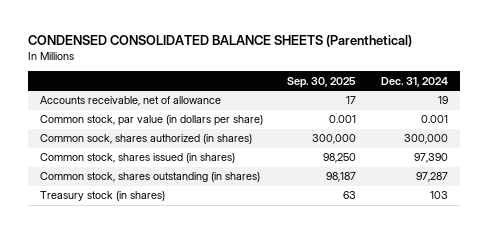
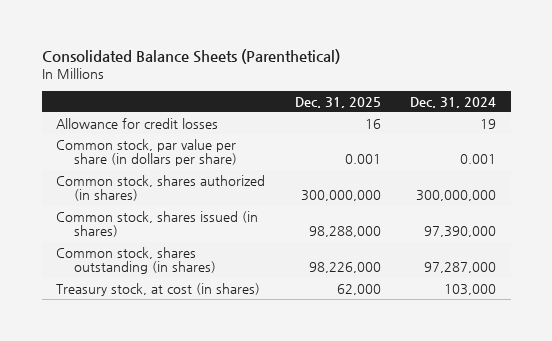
[27,35,412,48] CONDENSED CONSOLIDATED BALANCE SHEETS (Parenthetical) -> [41,49,340,65] Consolidated Balance Sheets (Parenthetical)
[287,76,357,88] Sep. 30, 2025 -> none
none -> [294,96,381,108] Dec. 31, 2025
[39,96,221,107] Accounts receivable, net of allowance -> [56,117,219,129] Allowance for credit losses
[39,115,263,127] Common stock, par value (in dollars per share) -> [56,138,238,167] Common stock, par value per share (in dollars per share)
[39,134,252,145] Common sock, shares authorized (in shares) -> [56,174,266,202] Common stock, shares authorized (in shares)
[403,134,448,145] 300,000 -> [415,190,496,202] 300,000,000
[413,153,448,164] 97,390 -> [423,226,496,238] 97,390,000
[415,172,448,183] 97,287 -> [423,262,496,274] 97,287,000
[39,191,165,202] Treasury stock (in shares) -> [56,282,261,296] Treasury stock, at cost (in shares)
[429,191,448,200] 103 -> [443,283,496,295] 103,000

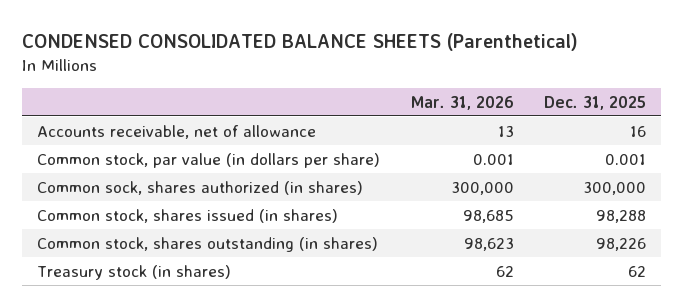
[41,49,340,65] Consolidated Balance Sheets (Parenthetical) -> [22,33,579,52] CONDENSED CONSOLIDATED BALANCE SHEETS (Parenthetical)
[409,96,496,108] Dec. 31, 2024 -> none
none -> [410,95,514,110] Mar. 31, 2026
[56,117,219,129] Allowance for credit losses -> [37,124,317,139] Accounts receivable, net of allowance
[56,138,238,167] Common stock, par value per share (in dollars per share) -> [37,152,381,168] Common stock, par value (in dollars per share)
[56,174,266,202] Common stock, shares authorized (in shares) -> [37,180,364,195] Common sock, shares authorized (in shares)
[300,190,381,202] 300,000,000 -> [583,181,647,195] 300,000
[308,226,381,238] 98,288,000 -> [596,209,647,223] 98,288
[308,262,381,274] 98,226,000 -> [596,237,647,251] 98,226
[56,282,261,296] Treasury stock, at cost (in shares) -> [37,264,232,280] Treasury stock (in shares)
[336,283,381,295] 62,000 -> [628,265,647,277] 62

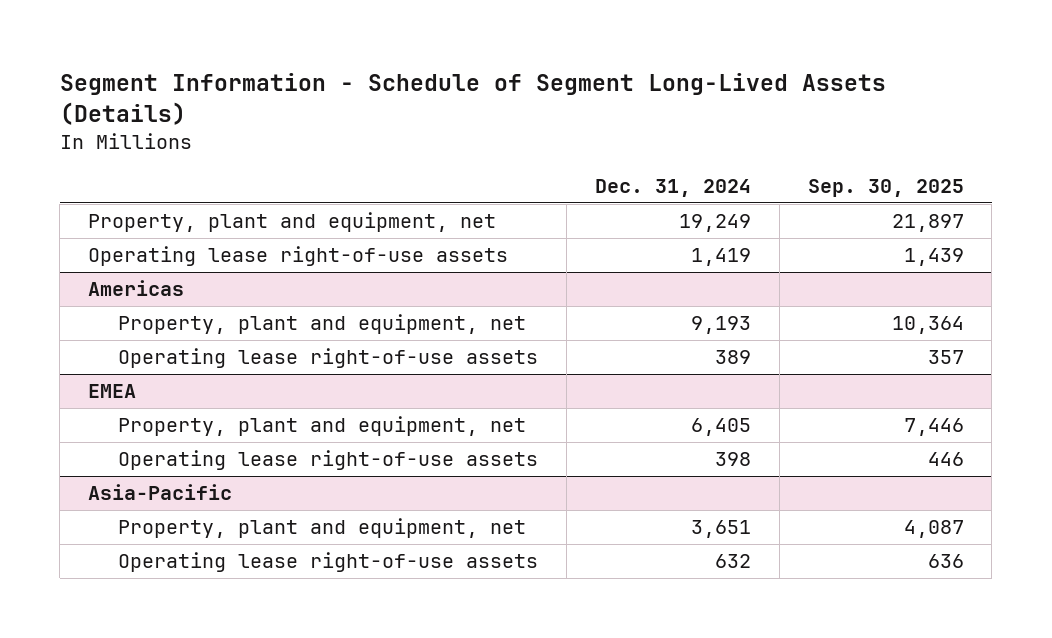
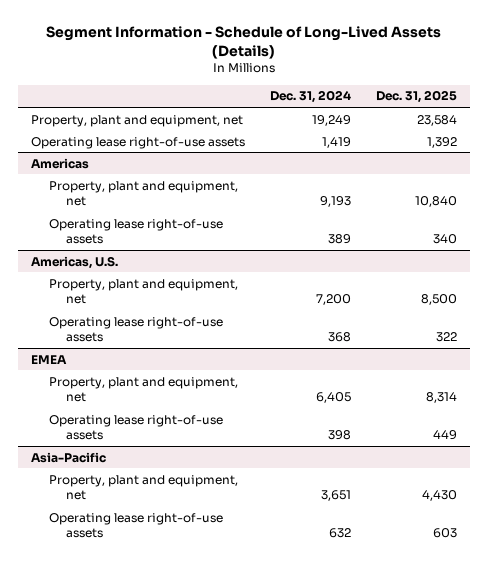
[59,72,886,126] Segment Information - Schedule of Segment Long-Lived Assets (Details) -> [45,26,441,60] Segment Information - Schedule of Long-Lived Assets (Details)
[807,179,964,198] Sep. 30, 2025 -> none
none -> [376,90,458,104] Dec. 31, 2025
none -> [30,255,118,269] Americas, U.S.
none -> [48,278,238,305] Property, plant and equipment, net
none -> [48,316,223,343] Operating lease right-of-use assets

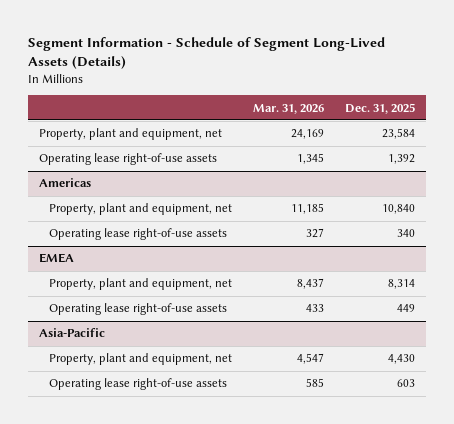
[45,26,441,60] Segment Information - Schedule of Long-Lived Assets (Details) -> [28,37,386,70] Segment Information - Schedule of Segment Long-Lived Assets (Details)
[269,90,351,104] Dec. 31, 2024 -> none
none -> [252,103,324,114] Mar. 31, 2026
[30,255,118,269] Americas, U.S. -> none
[48,278,238,305] Property, plant and equipment, net -> none
[48,316,223,343] Operating lease right-of-use assets -> none

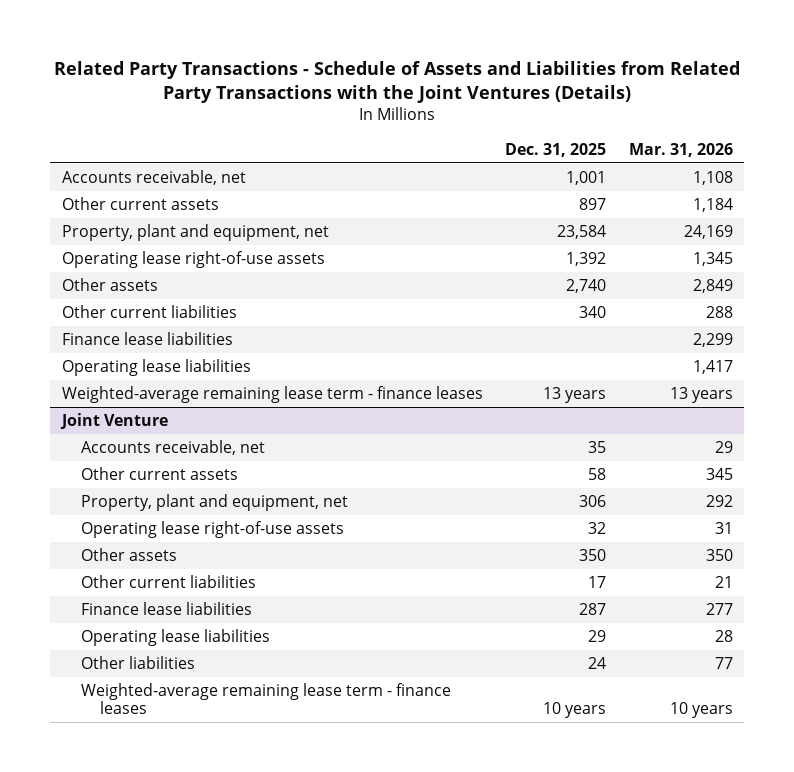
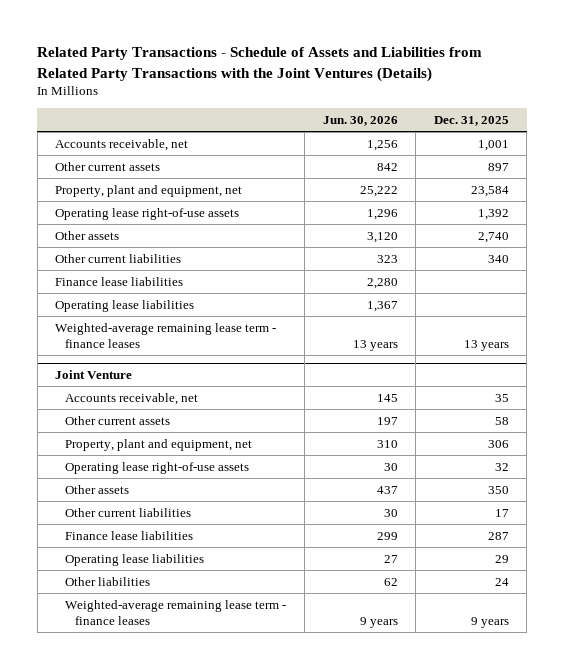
[628,142,733,157] Mar. 31, 2026 -> none
none -> [322,116,398,127] Jun. 30, 2026
[543,702,607,719] 10 years -> [470,617,509,629] 9 years

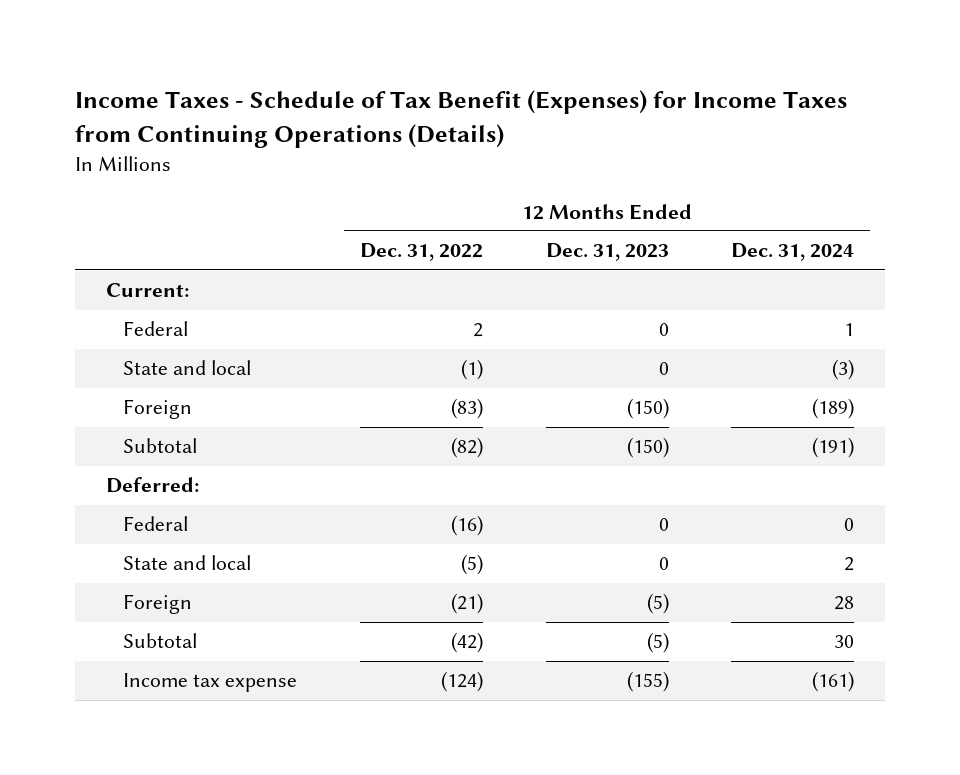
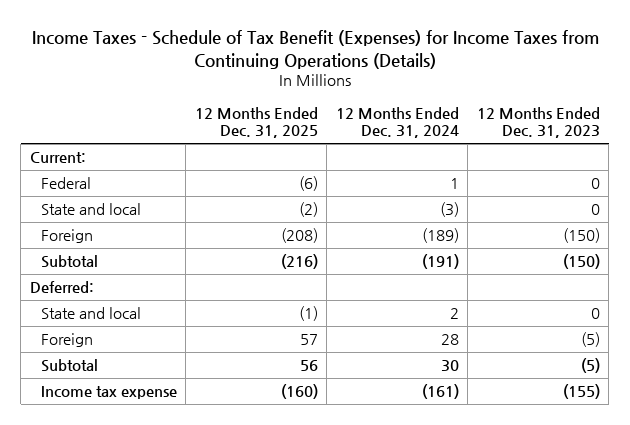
[359,243,483,262] Dec. 31, 2022 -> none
none -> [194,106,318,139] 12 Months Ended Dec. 31, 2025
[123,516,189,532] Federal -> none

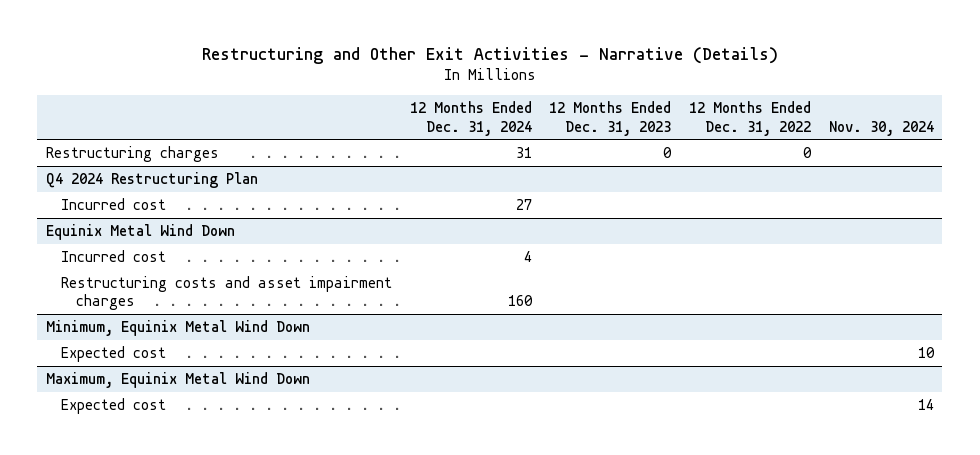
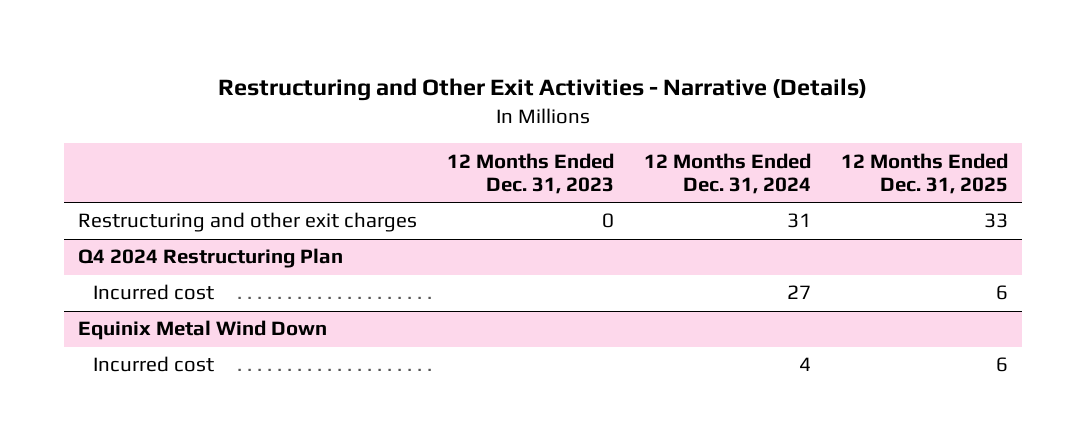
[688,101,811,136] 12 Months Ended Dec. 31, 2022 -> none
[828,120,934,136] Nov. 30, 2024 -> none
none -> [840,152,1008,195] 12 Months Ended Dec. 31, 2025
[46,146,220,163] Restructuring charges -> [78,212,418,233] Restructuring and other exit charges
[60,276,392,311] Restructuring costs and asset impairment charges -> none
[46,320,311,337] Minimum, Equinix Metal Wind Down -> none
[60,346,166,363] Expected cost -> none
[46,372,311,389] Maximum, Equinix Metal Wind Down -> none
[60,398,166,415] Expected cost -> none

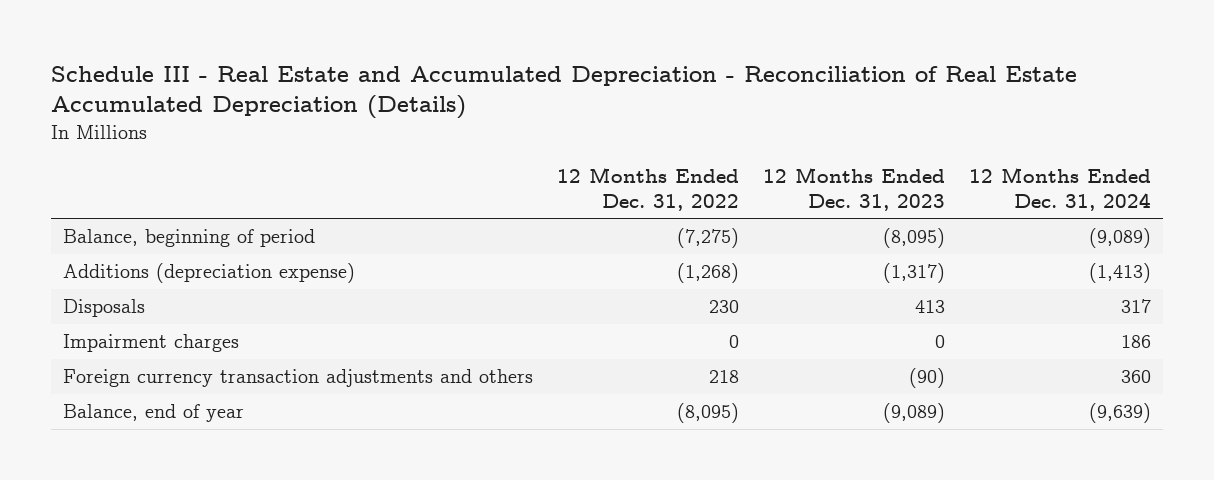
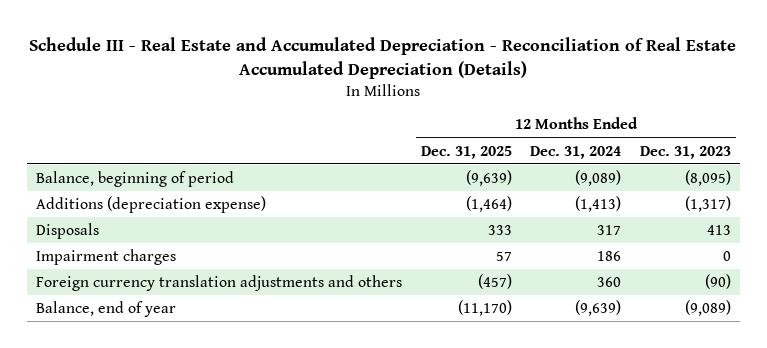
[557,166,740,211] 12 Months Ended Dec. 31, 2022 -> none
none -> [420,145,512,159] Dec. 31, 2025
[63,369,534,388] Foreign currency transaction adjustments and others -> [35,274,402,291] Foreign currency translation adjustments and others

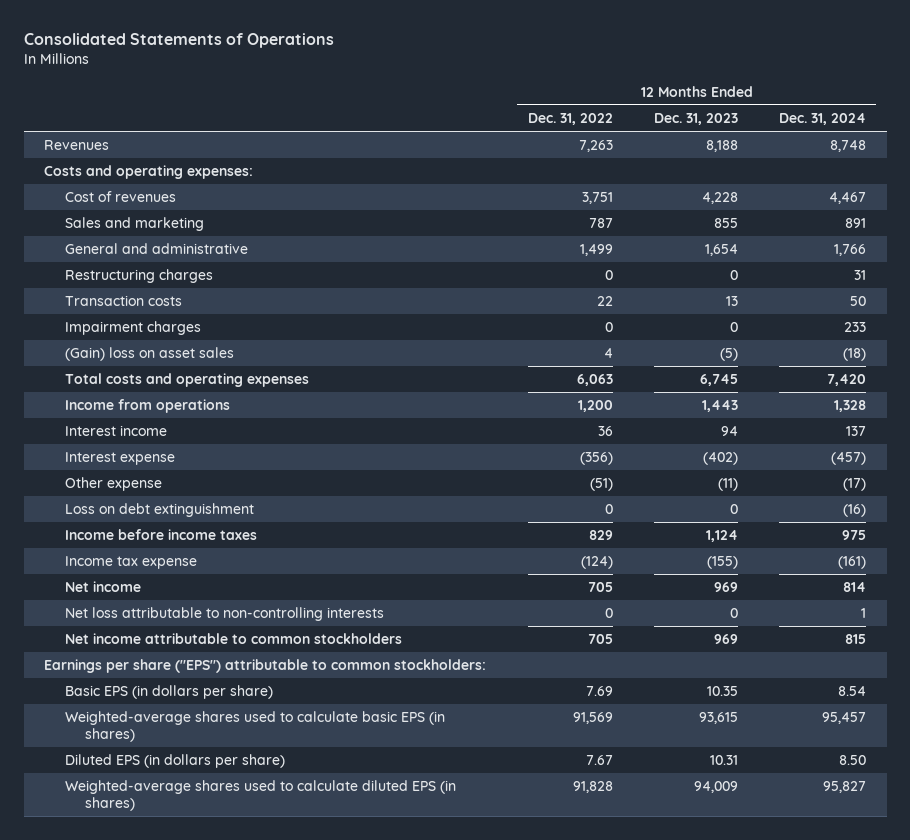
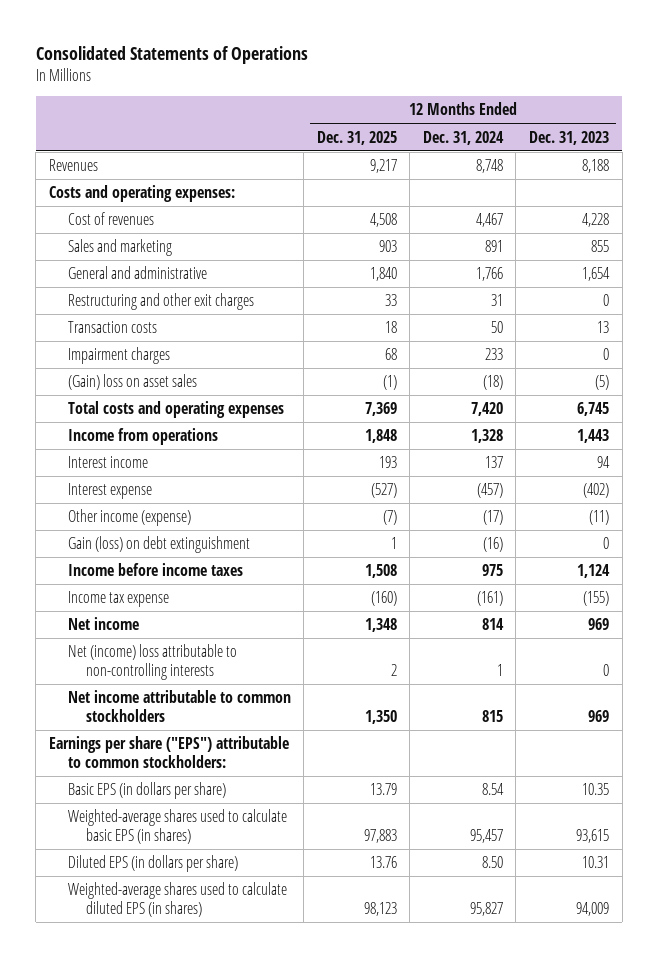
[527,113,613,126] Dec. 31, 2022 -> none
none -> [316,130,397,145] Dec. 31, 2025
[64,269,213,284] Restructuring charges -> [67,293,254,311] Restructuring and other exit charges
[64,477,162,492] Other expense -> [67,509,191,527] Other income (expense)
[64,503,254,518] Loss on debt extinguishment -> [67,536,250,554] Gain (loss) on debt extinguishment
[64,607,384,622] Net loss attributable to non-controlling interests -> [67,644,237,681] Net (income) loss attributable to non-controlling interests

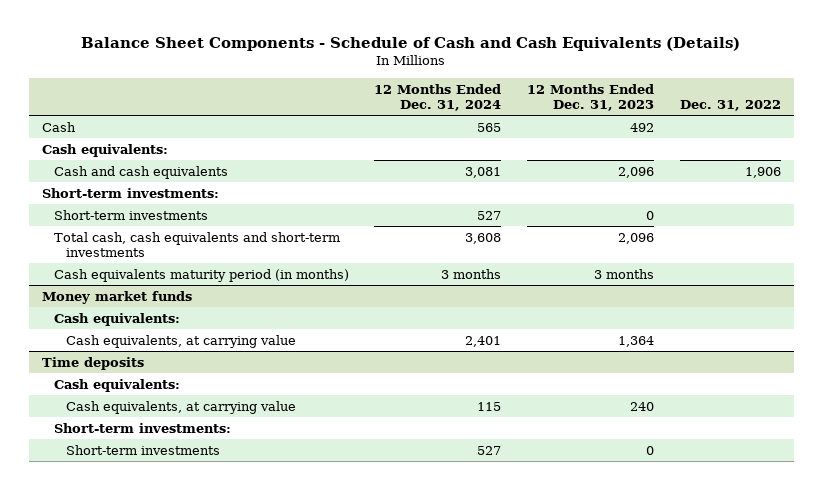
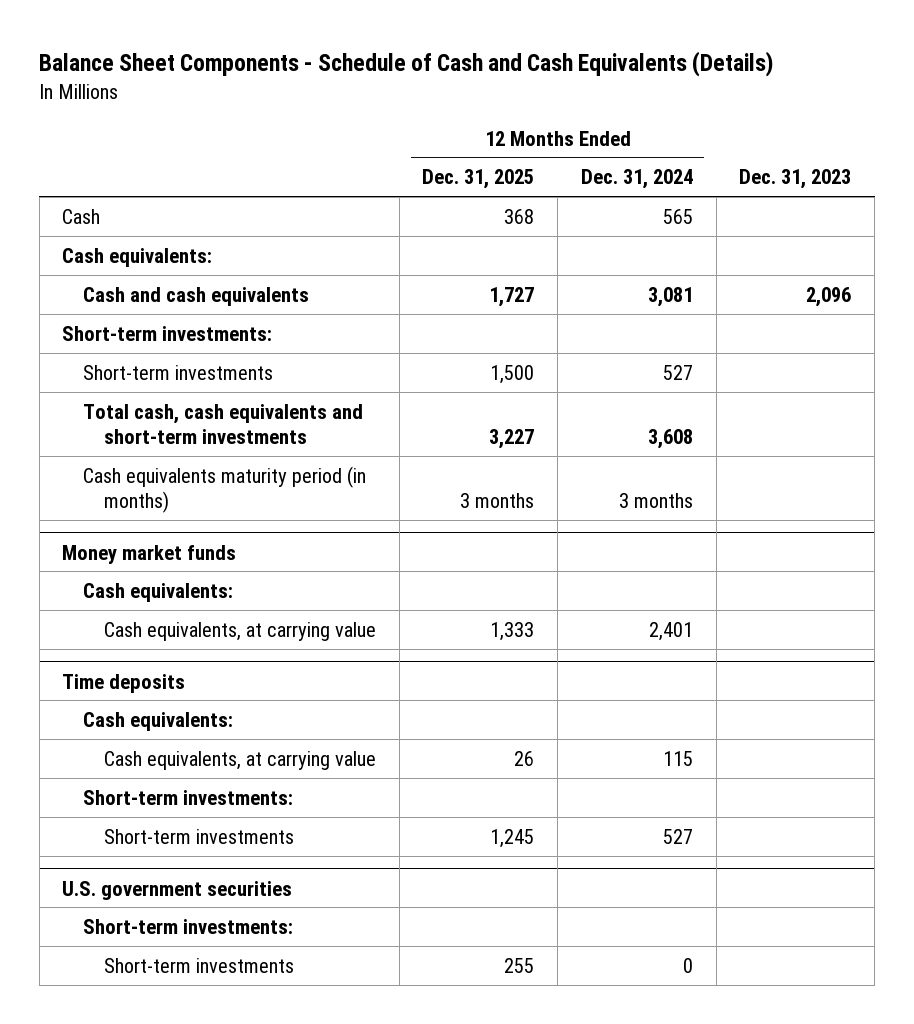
[527,83,655,111] 12 Months Ended Dec. 31, 2023 -> none
[680,99,782,111] Dec. 31, 2022 -> none
none -> [422,169,535,190] Dec. 31, 2025
none -> [739,169,852,190] Dec. 31, 2023
none -> [62,880,293,900] U.S. government securities
none -> [83,918,294,934] Short-term investments:
none -> [103,957,294,973] Short-term investments

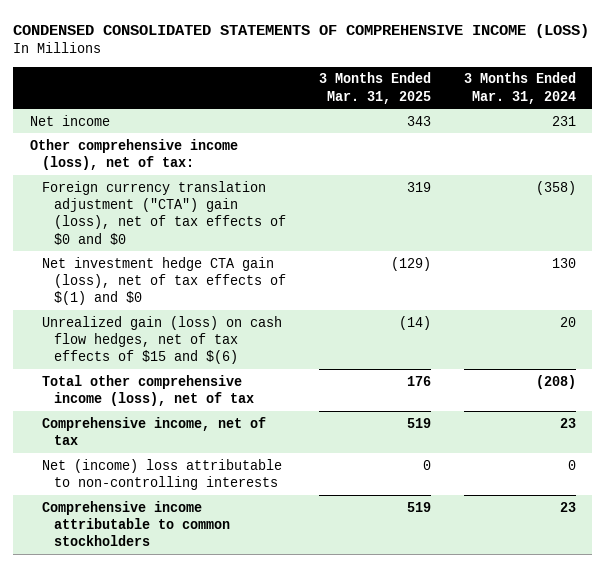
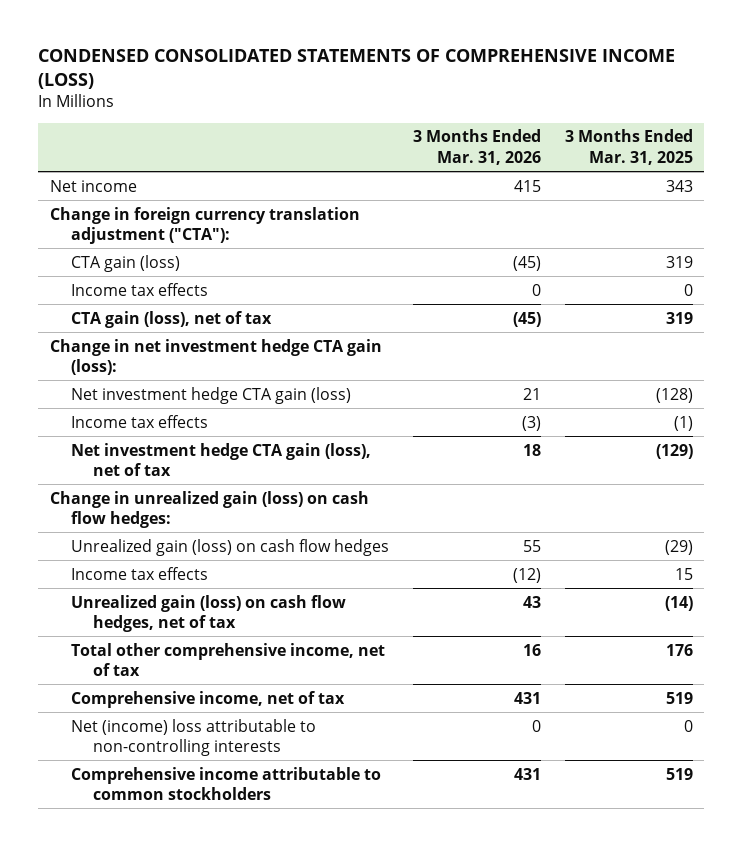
[463,72,576,104] 3 Months Ended Mar. 31, 2024 -> none
none -> [412,129,541,165] 3 Months Ended Mar. 31, 2026
[29,138,238,170] Other comprehensive income (loss), net of tax: -> none
none -> [49,206,360,244] Change in foreign currency translation adjustment ("CTA"):
none -> [71,254,181,272] CTA gain (loss)
none -> [71,282,209,296] Income tax effects
[42,180,287,245] Foreign currency translation adjustment ("CTA") gain (loss), net of tax effects of $0 and $0 -> [71,310,273,328] CTA gain (loss), net of tax
none -> [49,338,382,375] Change in net investment hedge CTA gain (loss):
none -> [71,386,352,404] Net investment hedge CTA gain (loss)
none -> [71,414,209,428] Income tax effects
[42,256,287,306] Net investment hedge CTA gain (loss), net of tax effects of $(1) and $0 -> [71,442,372,476] Net investment hedge CTA gain (loss), net of tax
none -> [49,490,369,528] Change in unrealized gain (loss) on cash flow hedges:
none -> [71,538,390,556] Unrealized gain (loss) on cash flow hedges
none -> [71,566,209,580] Income tax effects
[42,315,283,365] Unrealized gain (loss) on cash flow hedges, net of tax effects of $15 and $(6) -> [71,594,347,632] Unrealized gain (loss) on cash flow hedges, net of tax
[42,374,255,406] Total other comprehensive income (loss), net of tax -> [71,642,386,676] Total other comprehensive income, net of tax

